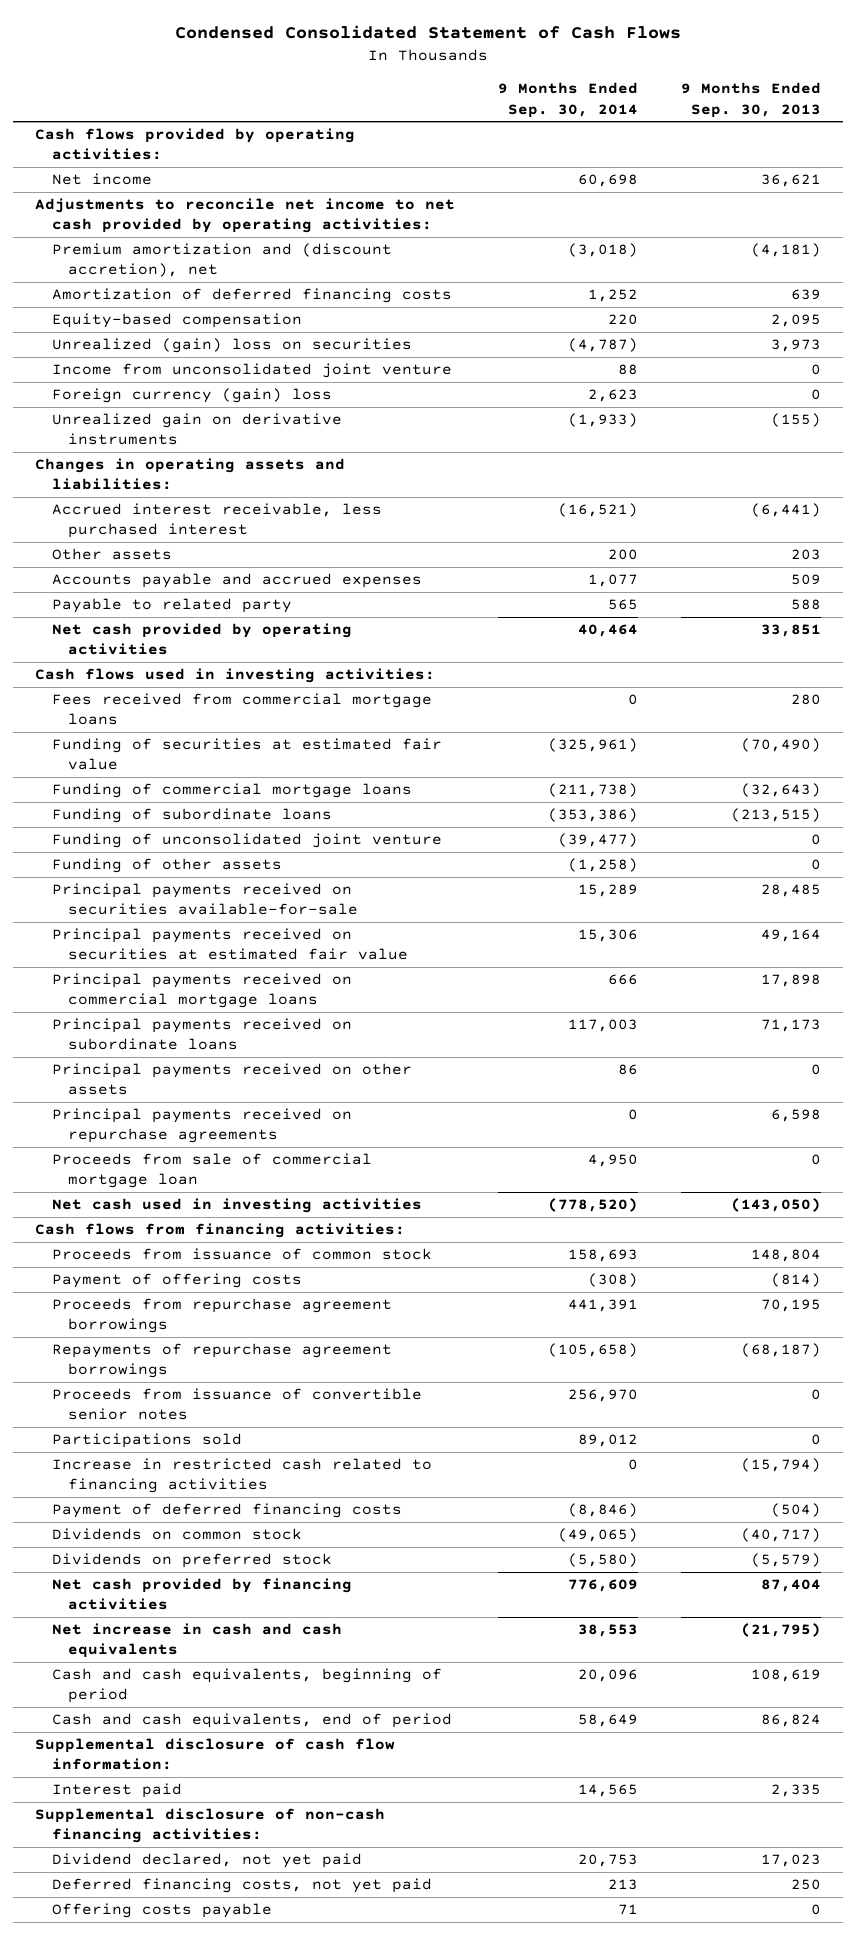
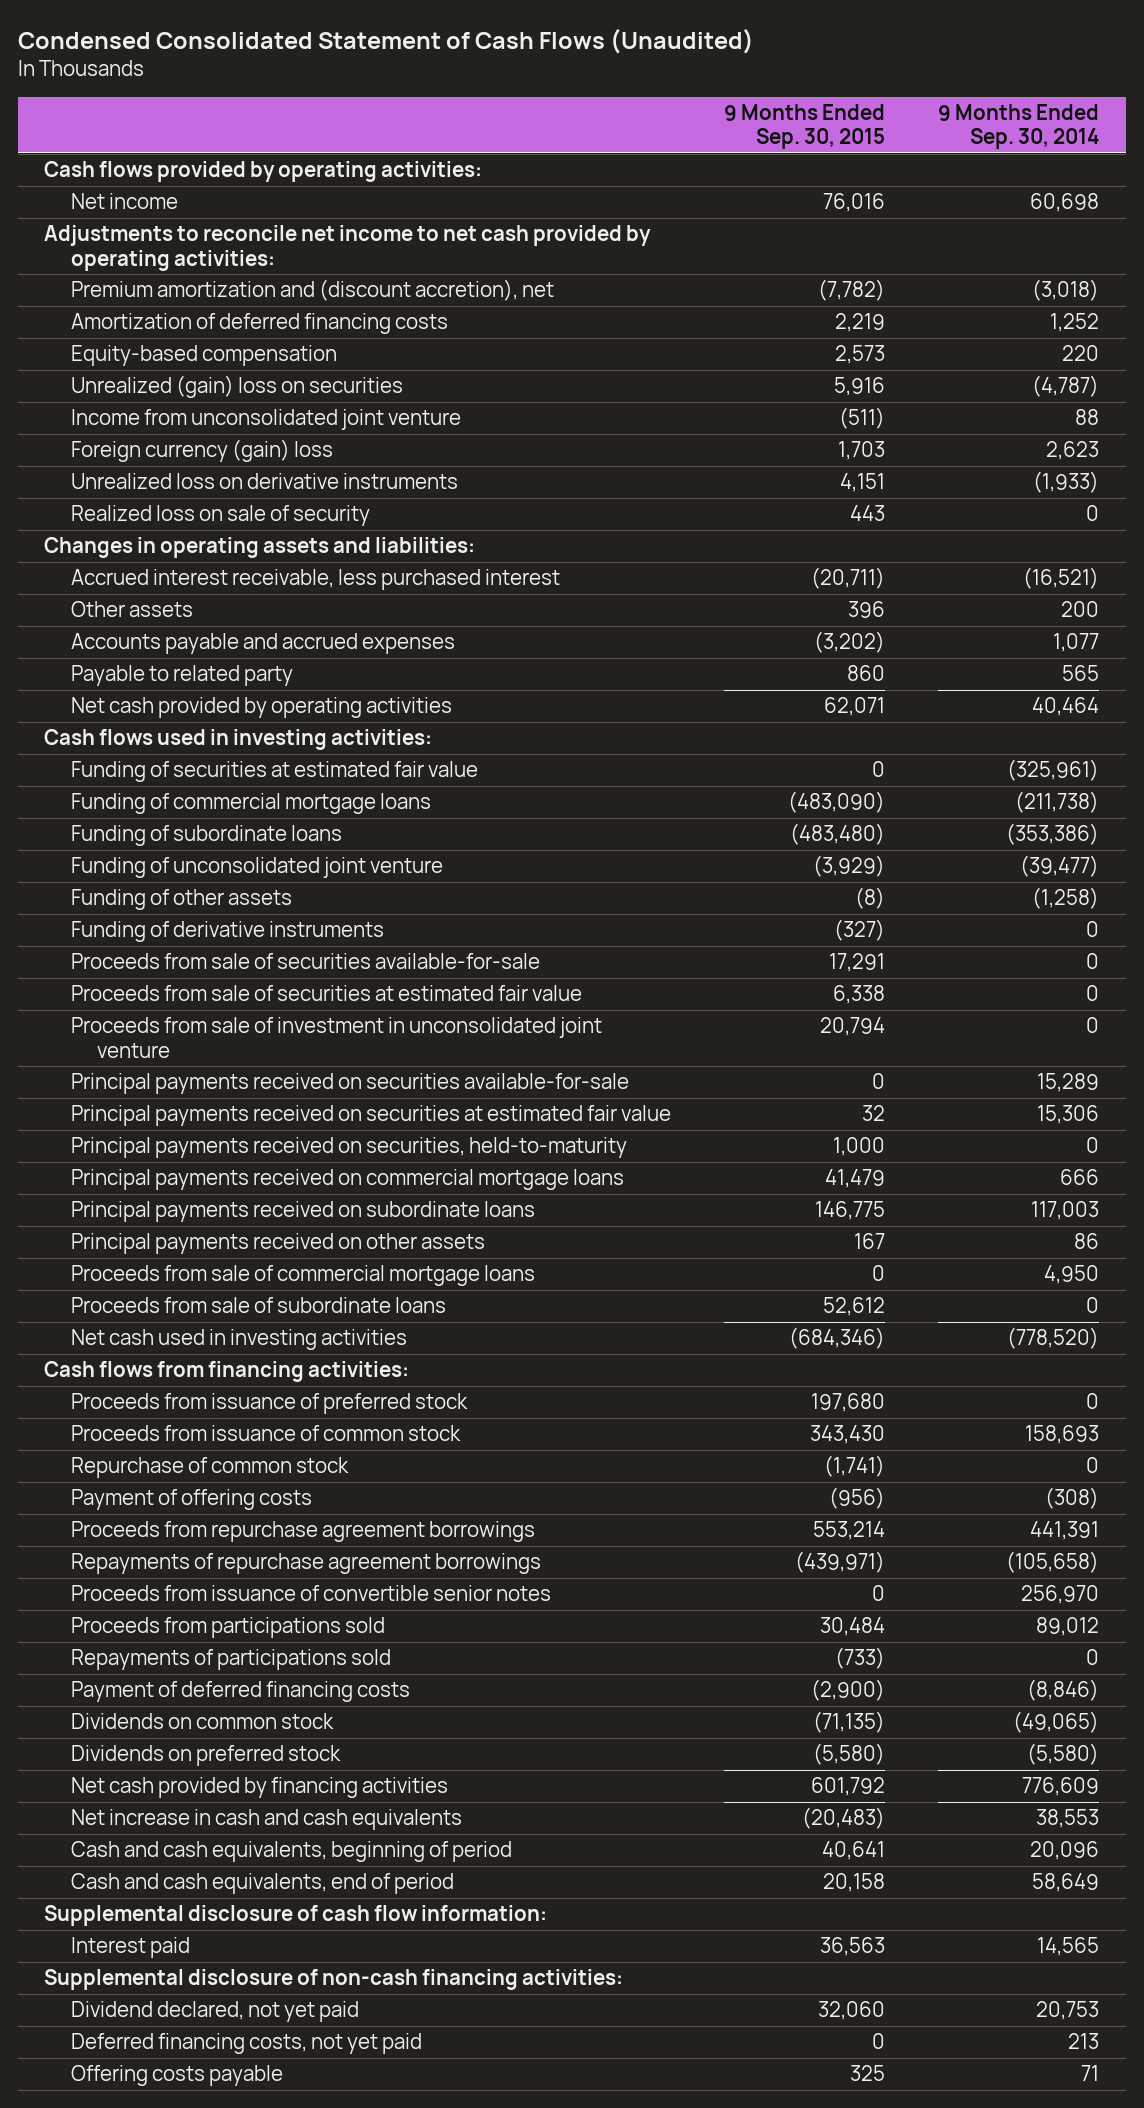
[174,25,681,40] Condensed Consolidated Statement of Cash Flows -> [17,29,754,55] Condensed Consolidated Statement of Cash Flows (Unaudited)
[681,82,822,118] 9 Months Ended Sep. 30, 2013 -> none
none -> [724,103,886,150] 9 Months Ended Sep. 30, 2015
[51,413,342,446] Unrealized gain on derivative instruments -> [70,473,458,490] Unrealized loss on derivative instruments
none -> [70,505,370,527] Realized loss on sale of security
[51,693,432,726] Fees received from commercial mortgage loans -> none
none -> [70,921,384,943] Funding of derivative instruments
none -> [70,953,540,970] Proceeds from sale of securities available-for-sale
none -> [70,985,582,1002] Proceeds from sale of securities at estimated fair value
none -> [70,1017,602,1058] Proceeds from sale of investment in unconsolidated joint venture
none -> [70,1137,627,1159] Principal payments received on securities, held-to-maturity
[51,1108,352,1144] Principal payments received on repurchase agreements -> none
[51,1153,372,1189] Proceeds from sale of commercial mortgage loan -> [70,1265,535,1287] Proceeds from sale of commercial mortgage loans
none -> [70,1297,446,1314] Proceeds from sale of subordinate loans
none -> [70,1393,468,1415] Proceeds from issuance of preferred stock
none -> [70,1457,349,1479] Repurchase of common stock
[51,1458,432,1494] Increase in restricted cash related to financing activities -> none
[51,1433,242,1449] Participations sold -> [70,1617,385,1639] Proceeds from participations sold
none -> [70,1649,391,1671] Repayments of participations sold

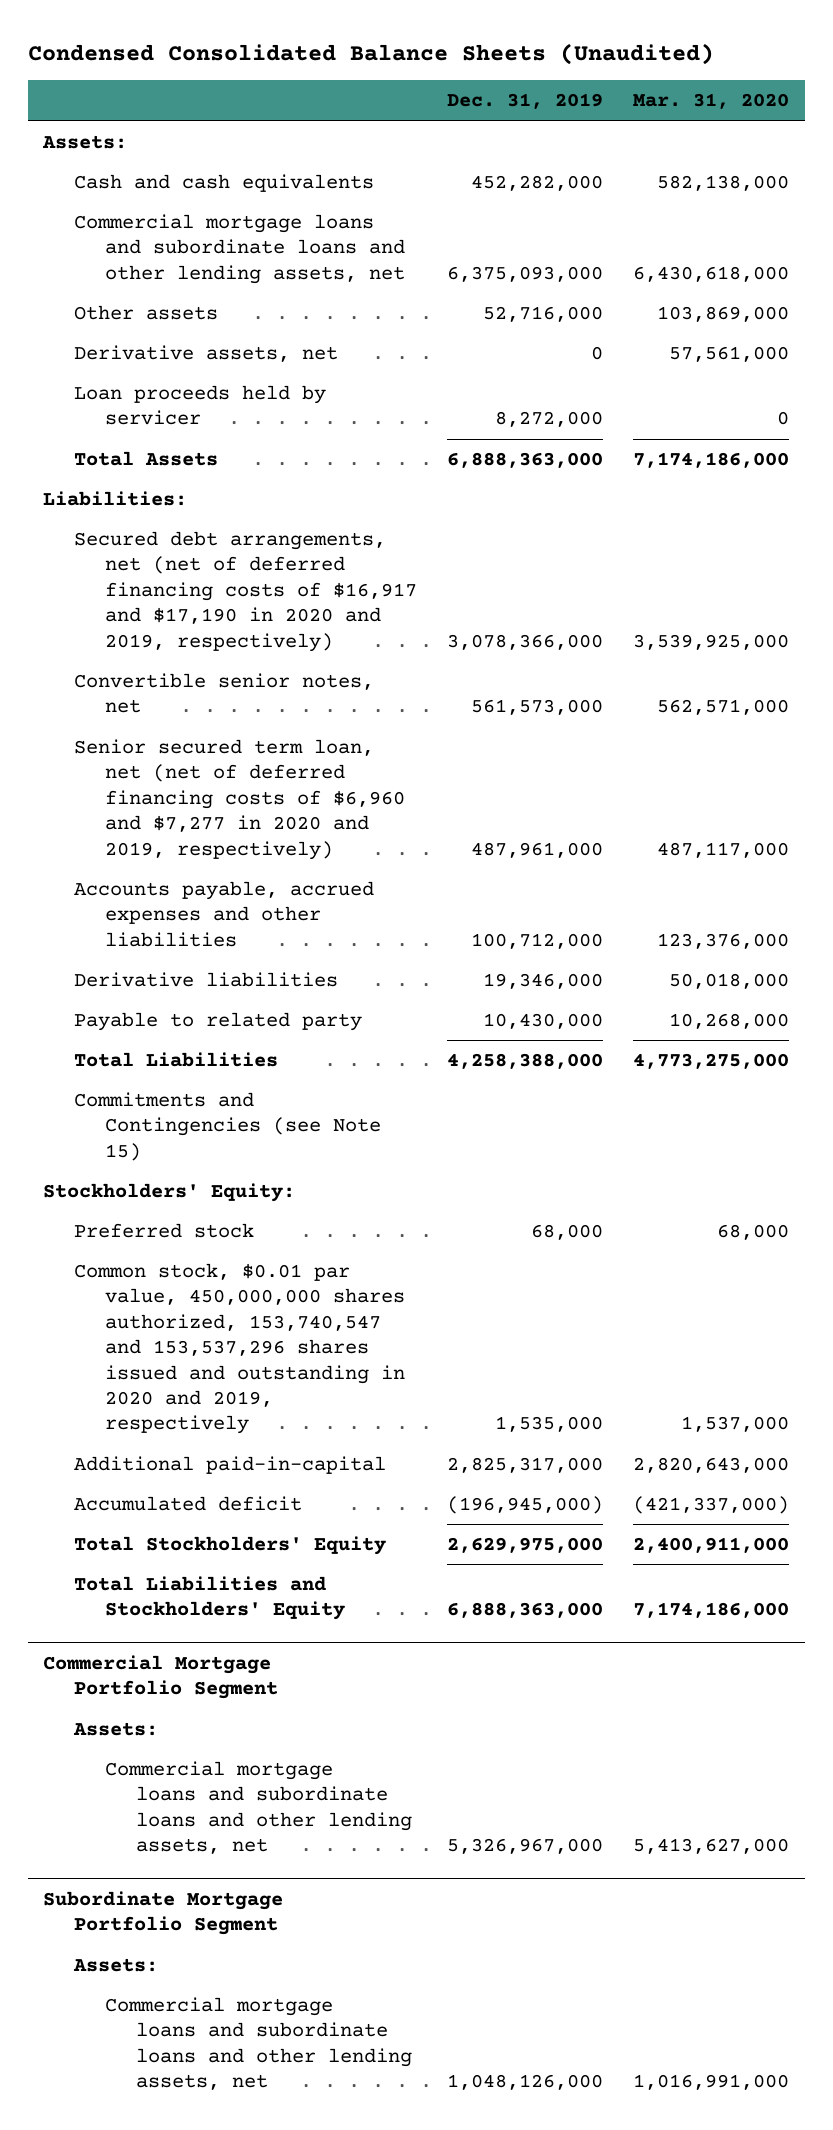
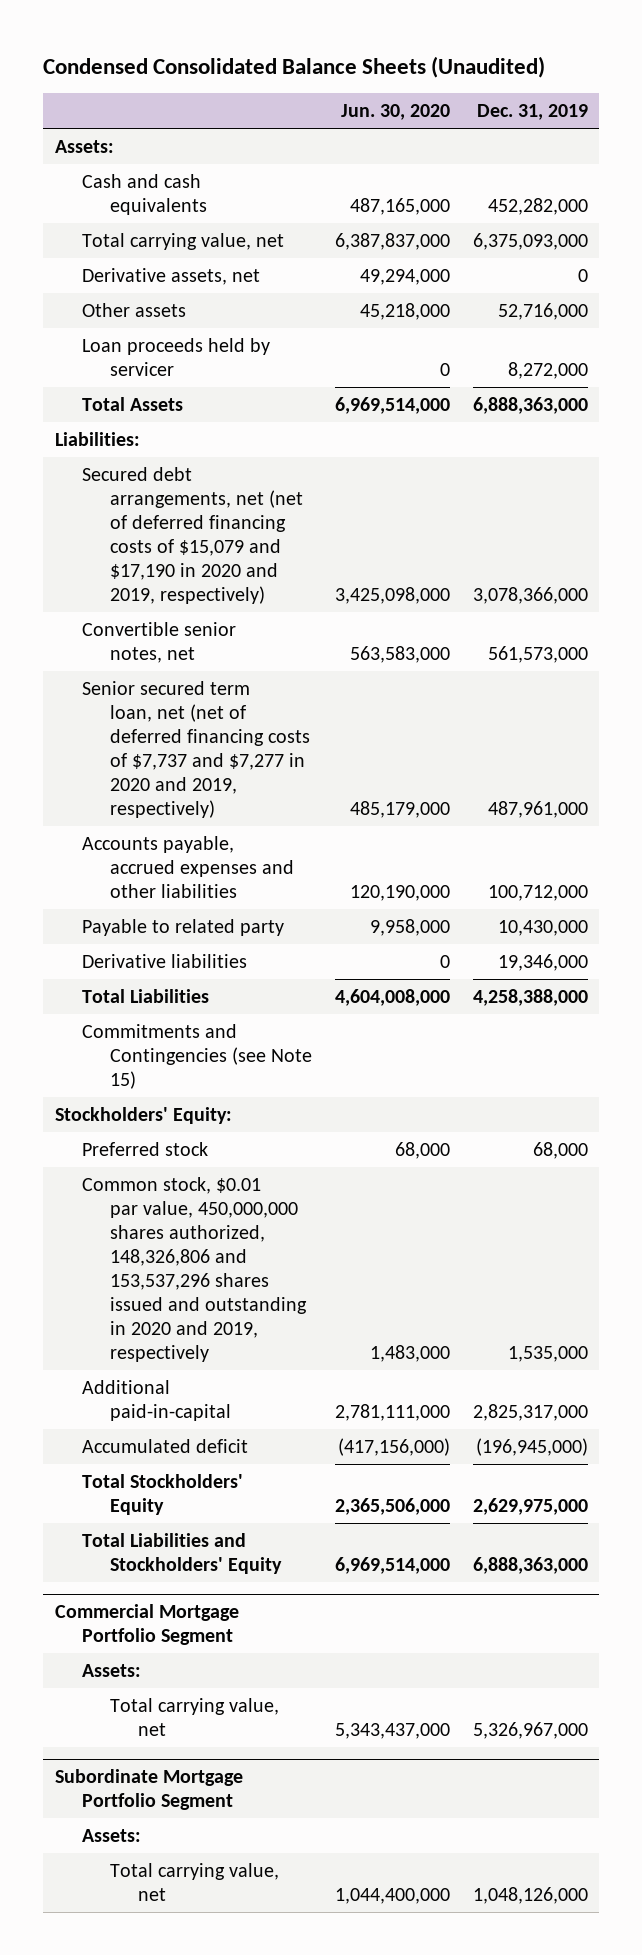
[633,93,790,110] Mar. 31, 2020 -> none
none -> [340,104,450,121] Jun. 30, 2020
[74,214,406,284] Commercial mortgage loans and subordinate loans and other lending assets, net -> [82,232,285,250] Total carrying value, net
[74,305,219,321] Other assets -> [82,302,187,317] Other assets
[74,531,418,652] Secured debt arrangements, net (net of deferred financing costs of $16,917 and $17,190 in 2020 and 2019, respectively) -> [82,466,304,605] Secured debt arrangements, net (net of deferred financing costs of $15,079 and $17,190 in 2020 and 2019, respectively)
[74,739,406,860] Senior secured term loan, net (net of deferred financing costs of $6,960 and $7,277 in 2020 and 2019, respectively) -> [82,680,311,819] Senior secured term loan, net (net of deferred financing costs of $7,737 and $7,277 in 2020 and 2019, respectively)
[74,972,339,988] Derivative liabilities -> [82,953,248,968] Derivative liabilities
[74,1263,406,1435] Common stock, $0.01 par value, 450,000,000 shares authorized, 153,740,547 and 153,537,296 shares issued and outstanding in 2020 and 2019, respectively -> [82,1176,308,1363] Common stock, $0.01 par value, 450,000,000 shares authorized, 148,326,806 and 153,537,296 shares issued and outstanding in 2020 and 2019, respectively
[105,1761,413,1855] Commercial mortgage loans and subordinate loans and other lending assets, net -> [110,1697,280,1736] Total carrying value, net
[105,1997,413,2091] Commercial mortgage loans and subordinate loans and other lending assets, net -> [110,1862,280,1901] Total carrying value, net

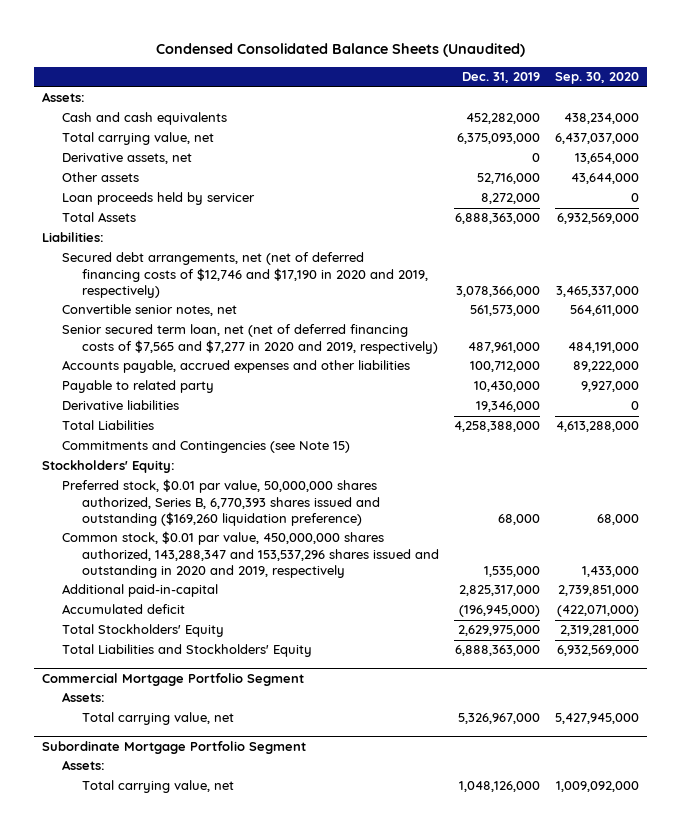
[340,104,450,121] Jun. 30, 2020 -> none
none -> [555,72,640,85] Sep. 30, 2020
[82,466,304,605] Secured debt arrangements, net (net of deferred financing costs of $15,079 and $17,190 in 2020 and 2019, respectively) -> [62,252,429,299] Secured debt arrangements, net (net of deferred financing costs of $12,746 and $17,190 in 2020 and 2019, respectively)
[82,680,311,819] Senior secured term loan, net (net of deferred financing costs of $7,737 and $7,277 in 2020 and 2019, respectively) -> [62,324,439,354] Senior secured term loan, net (net of deferred financing costs of $7,565 and $7,277 in 2020 and 2019, respectively)
[82,1141,209,1156] Preferred stock -> [62,479,381,527] Preferred stock, $0.01 par value, 50,000,000 shares authorized, Series B, 6,770,393 shares issued and outstanding ($169,260 liquidation preference)
[82,1176,308,1363] Common stock, $0.01 par value, 450,000,000 shares authorized, 148,326,806 and 153,537,296 shares issued and outstanding in 2020 and 2019, respectively -> [62,531,440,579] Common stock, $0.01 par value, 450,000,000 shares authorized, 143,288,347 and 153,537,296 shares issued and outstanding in 2020 and 2019, respectively

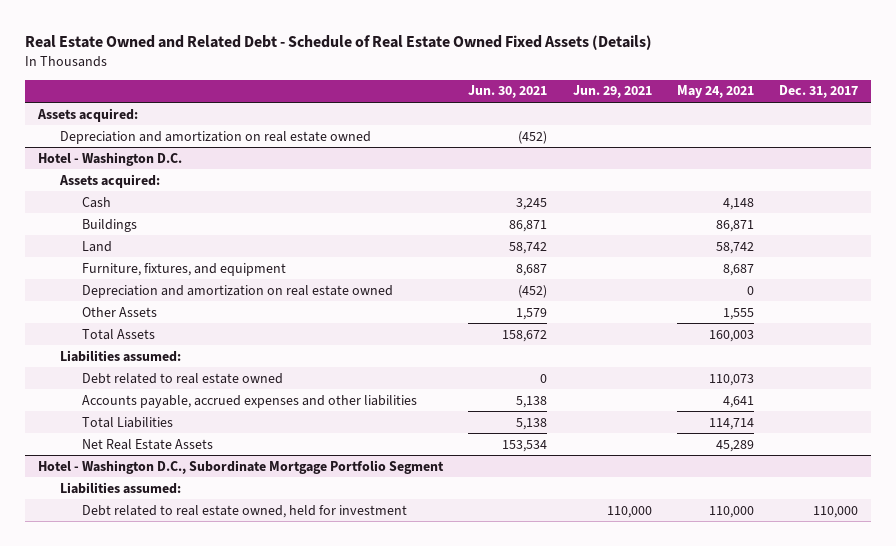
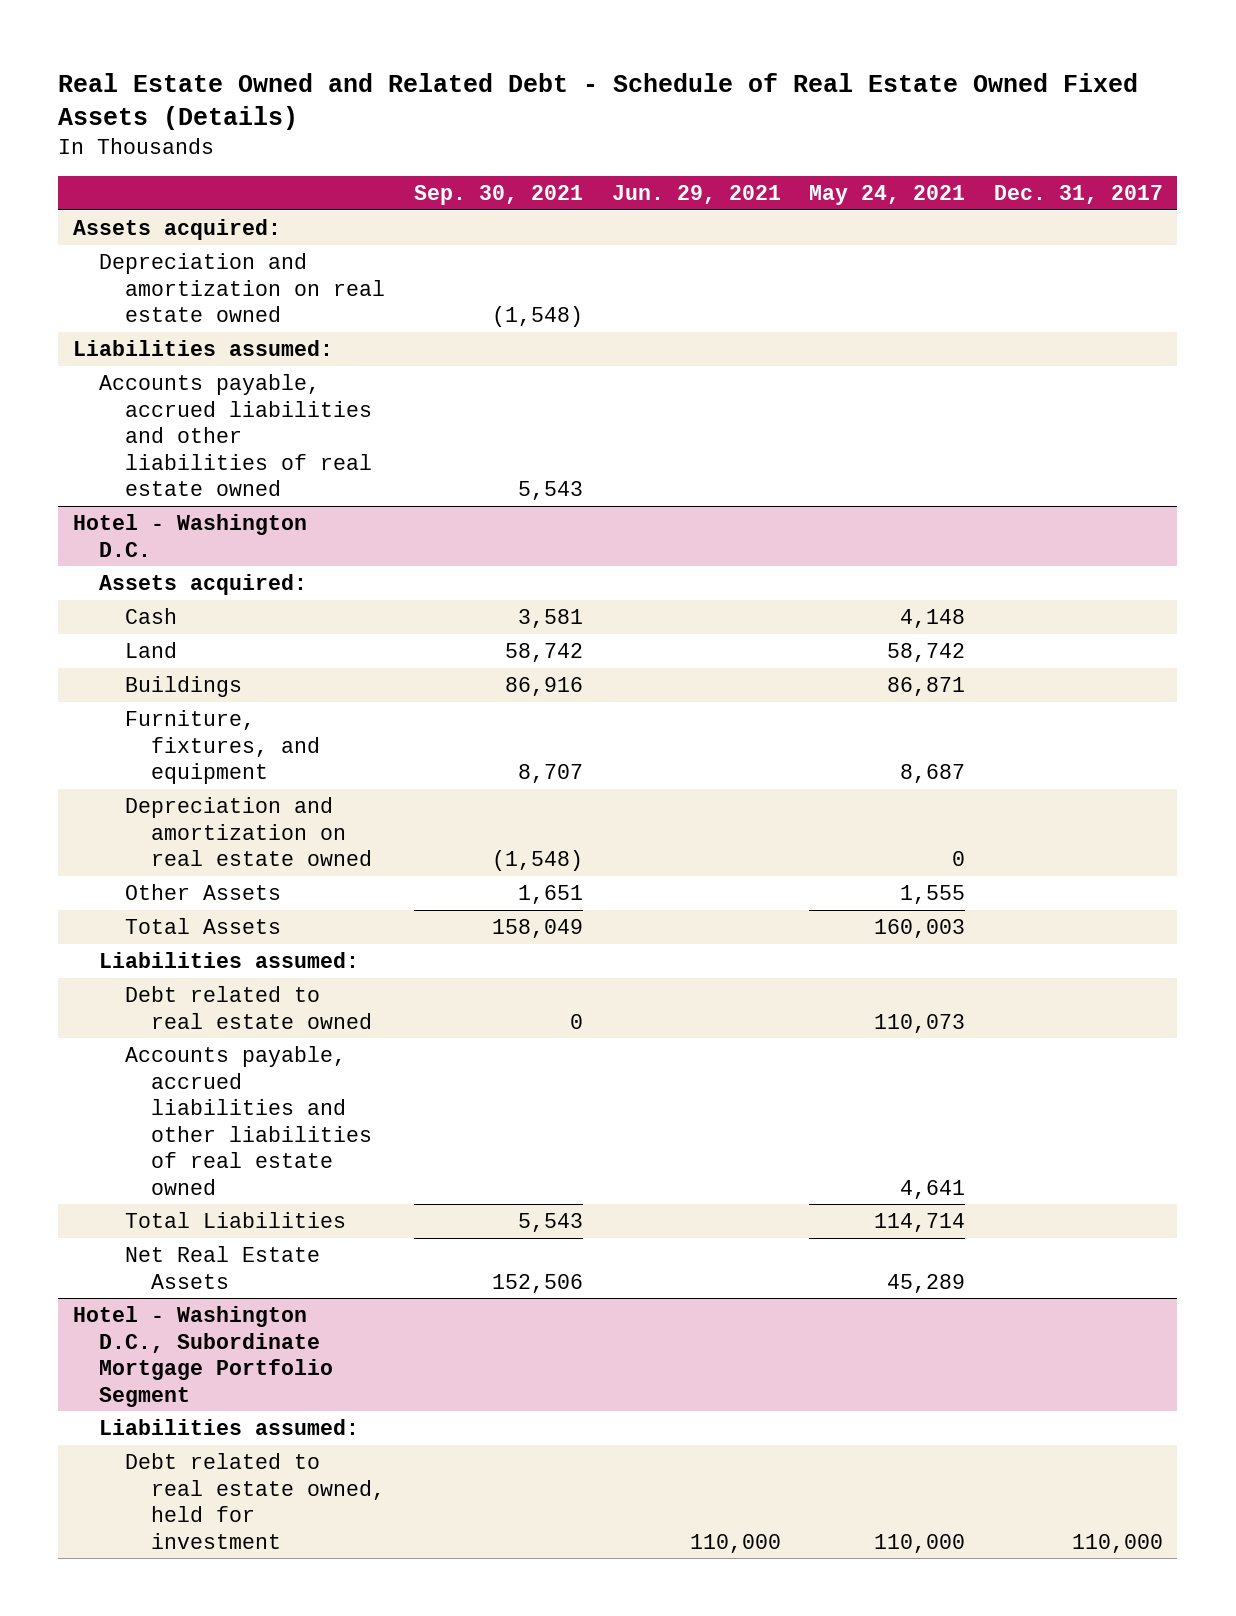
[468,85,548,99] Jun. 30, 2021 -> none
none -> [414,185,584,206] Sep. 30, 2021
none -> [72,340,333,357] Liabilities assumed:
none -> [98,374,373,497] Accounts payable, accrued liabilities and other liabilities of real estate owned
[81,218,137,232] Buildings -> [125,676,243,698] Buildings
[81,394,417,408] Accounts payable, accrued expenses and other liabilities -> [125,1046,373,1195] Accounts payable, accrued liabilities and other liabilities of real estate owned

